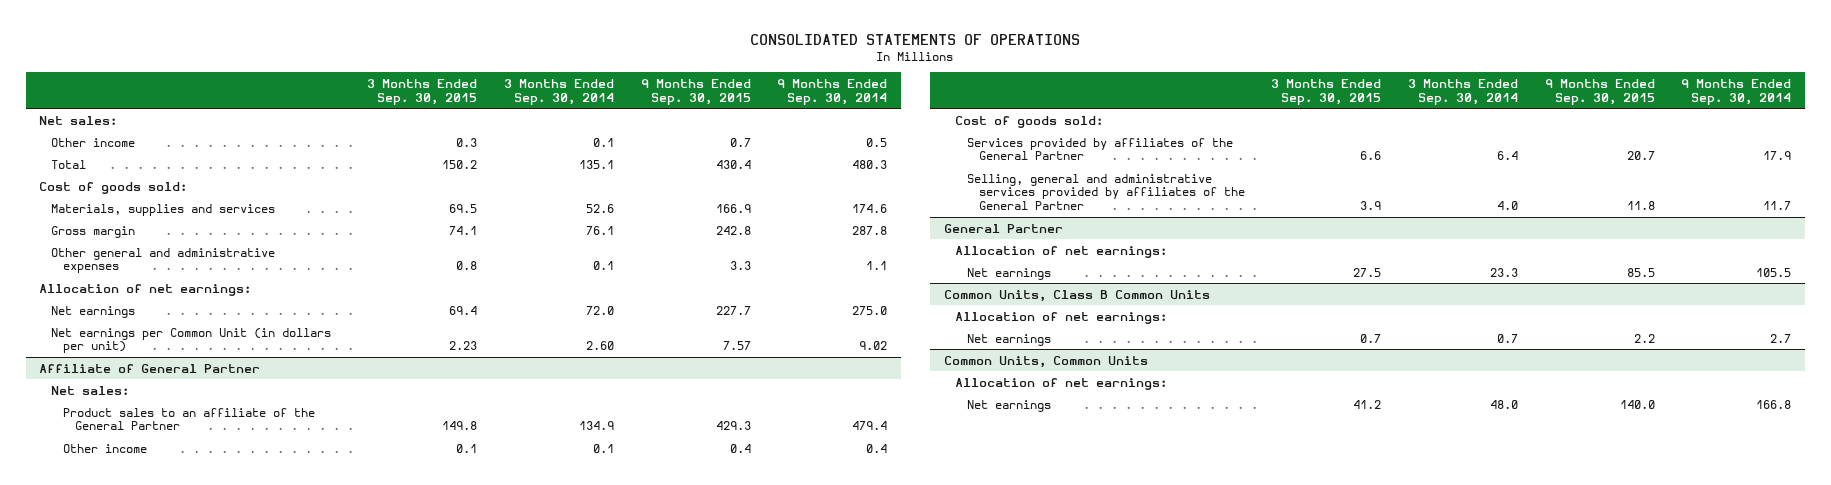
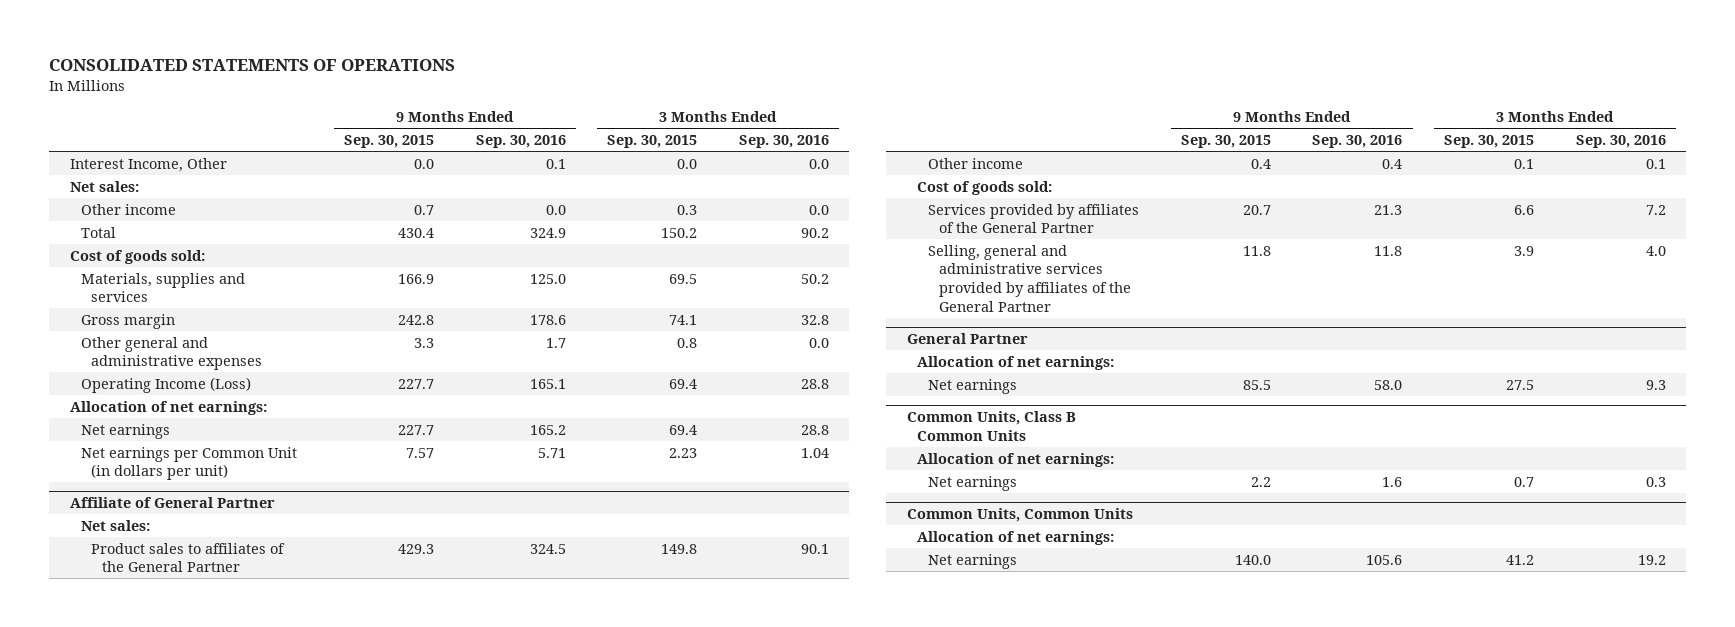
[503,78,614,105] 3 Months Ended Sep. 30, 2014 -> none
[777,78,888,105] 9 Months Ended Sep. 30, 2014 -> none
none -> [475,134,566,148] Sep. 30, 2016
none -> [738,134,829,148] Sep. 30, 2016
none -> [69,157,227,172] Interest Income, Other
none -> [80,376,251,393] Operating Income (Loss)
[62,407,315,431] Product sales to an affiliate of the General Partner -> [91,542,286,573] Product sales to affiliates of the General Partner

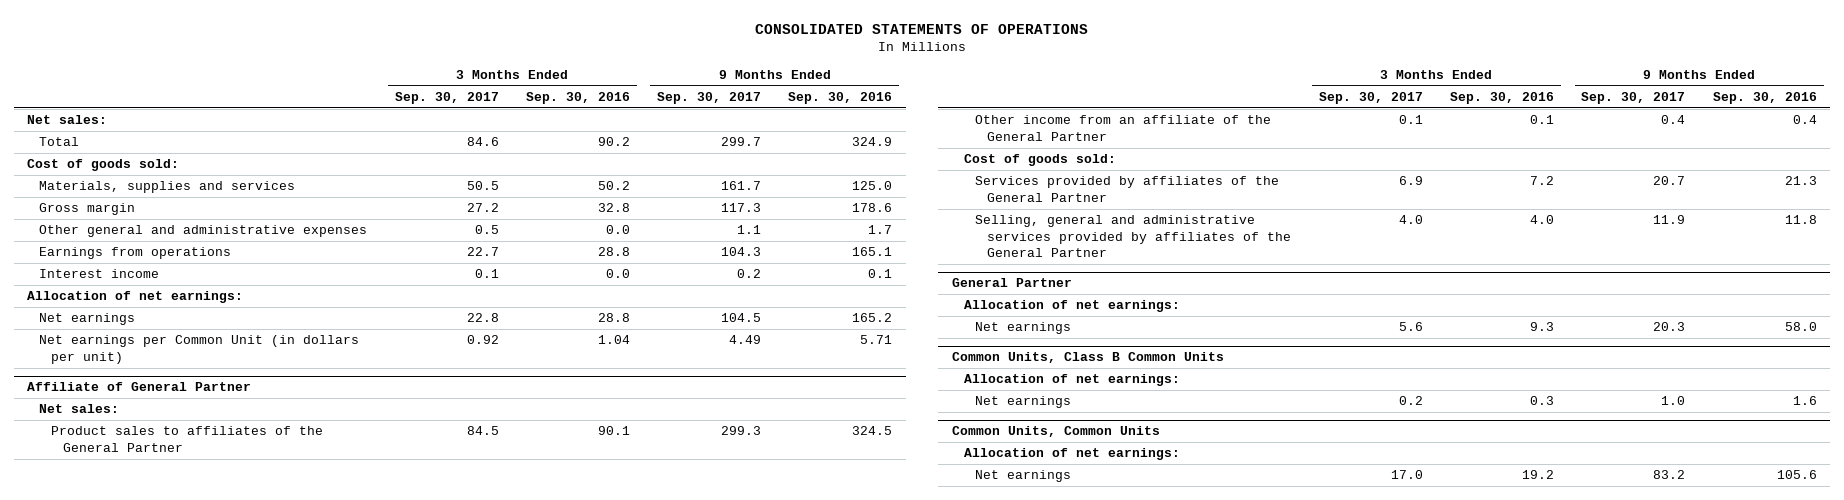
[343,134,434,148] Sep. 30, 2015 -> none
[607,134,698,148] Sep. 30, 2015 -> none
none -> [394,92,499,105] Sep. 30, 2017
none -> [657,92,762,105] Sep. 30, 2017
[69,157,227,172] Interest Income, Other -> none
[80,203,176,215] Other income -> none
[80,376,251,393] Operating Income (Loss) -> [39,247,232,260] Earnings from operations
none -> [39,269,160,279] Interest income
[928,157,1024,169] Other income -> [975,115,1272,141] Other income from an affiliate of the General Partner

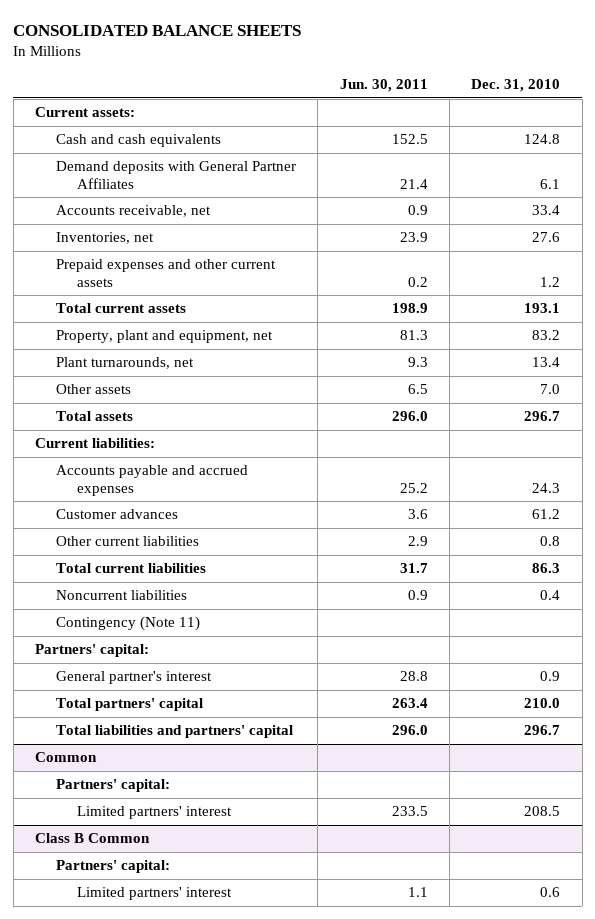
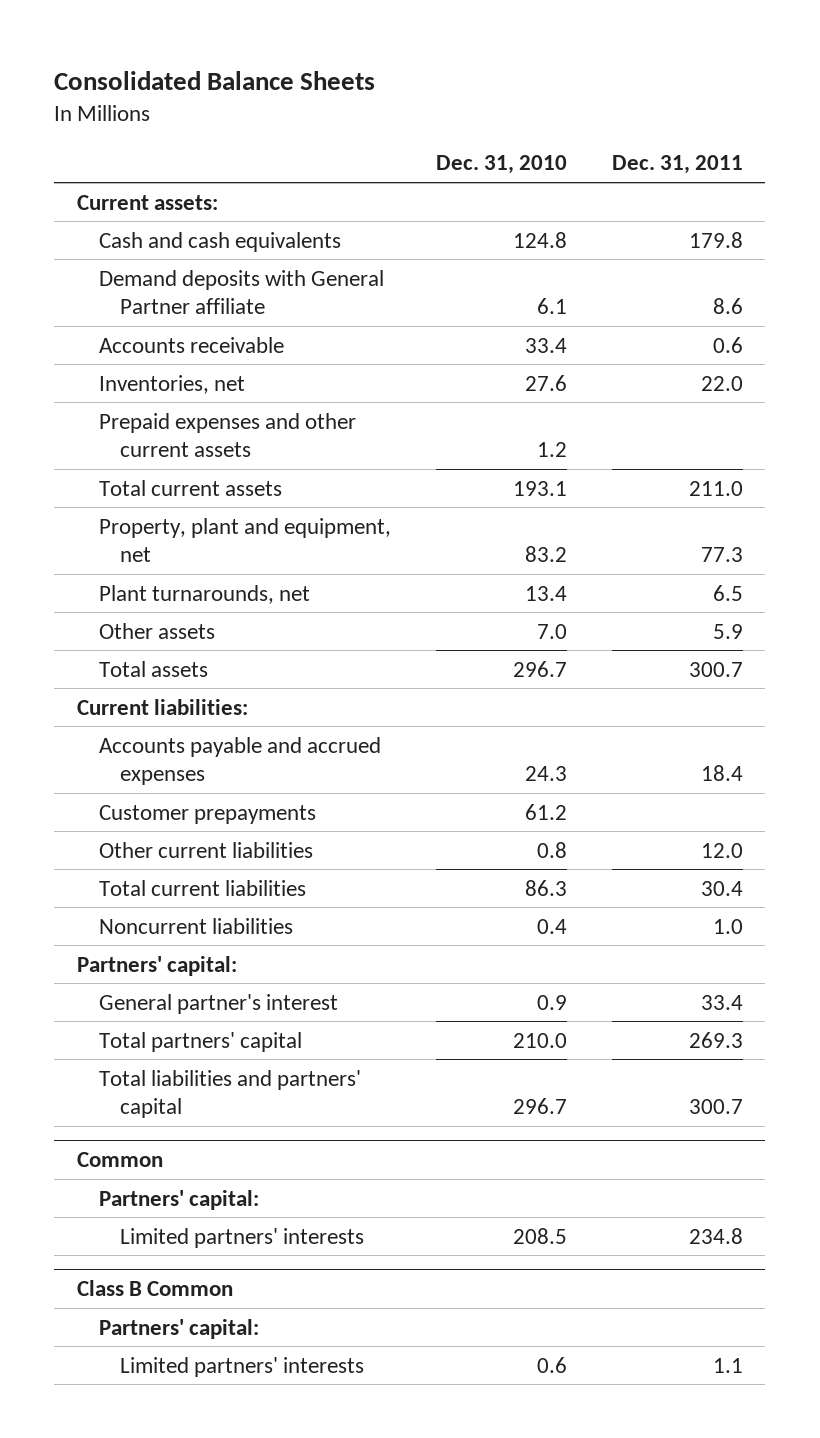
[13,25,302,37] CONSOLIDATED BALANCE SHEETS -> [54,71,376,91] Consolidated Balance Sheets
[339,79,428,93] Jun. 30, 2011 -> none
none -> [611,155,743,175] Dec. 31, 2011
[55,161,296,189] Demand deposits with General Partner Affiliates -> [98,269,384,315] Demand deposits with General Partner affiliate
[55,205,211,218] Accounts receivable, net -> [98,336,284,353] Accounts receivable
[55,509,178,520] Customer advances -> [98,804,316,824] Customer prepayments
[55,616,200,632] Contingency (Note 11) -> none
[76,806,232,820] Limited partners' interest -> [120,1227,365,1248] Limited partners' interests
[76,887,232,901] Limited partners' interest -> [120,1356,365,1377] Limited partners' interests

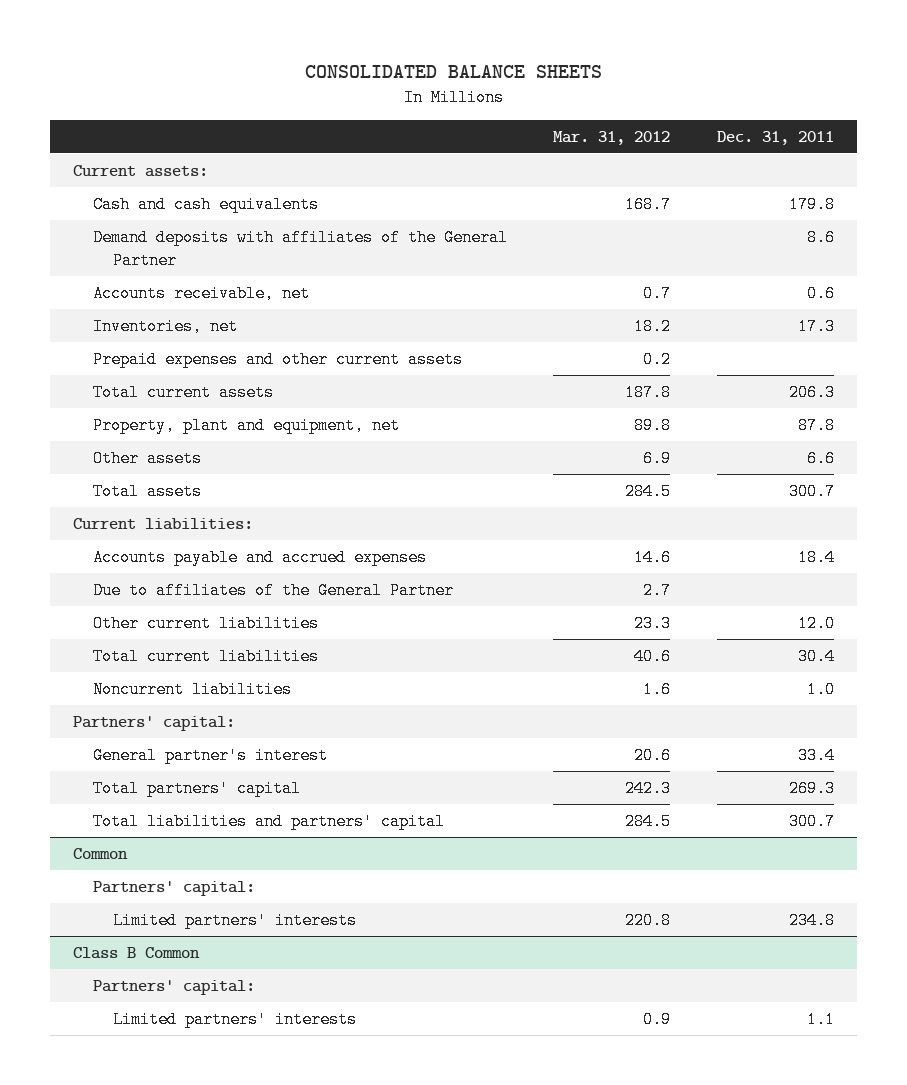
[54,71,376,91] Consolidated Balance Sheets -> [304,64,602,78] CONSOLIDATED BALANCE SHEETS
[435,155,567,175] Dec. 31, 2010 -> none
none -> [553,130,671,145] Mar. 31, 2012
[98,269,384,315] Demand deposits with General Partner affiliate -> [93,228,509,269] Demand deposits with affiliates of the General Partner
[98,336,284,353] Accounts receivable -> [93,284,311,302] Accounts receivable, net
[700,375,743,391] 22.0 -> [797,317,835,335] 17.3
[98,584,310,604] Plant turnarounds, net -> none
[688,480,743,496] 211.0 -> [788,383,835,401] 206.3
[700,547,743,563] 77.3 -> [797,416,835,434] 87.8
[712,623,743,639] 5.9 -> [806,449,835,467] 6.6
[98,804,316,824] Customer prepayments -> none
none -> [93,581,455,599] Due to affiliates of the General Partner

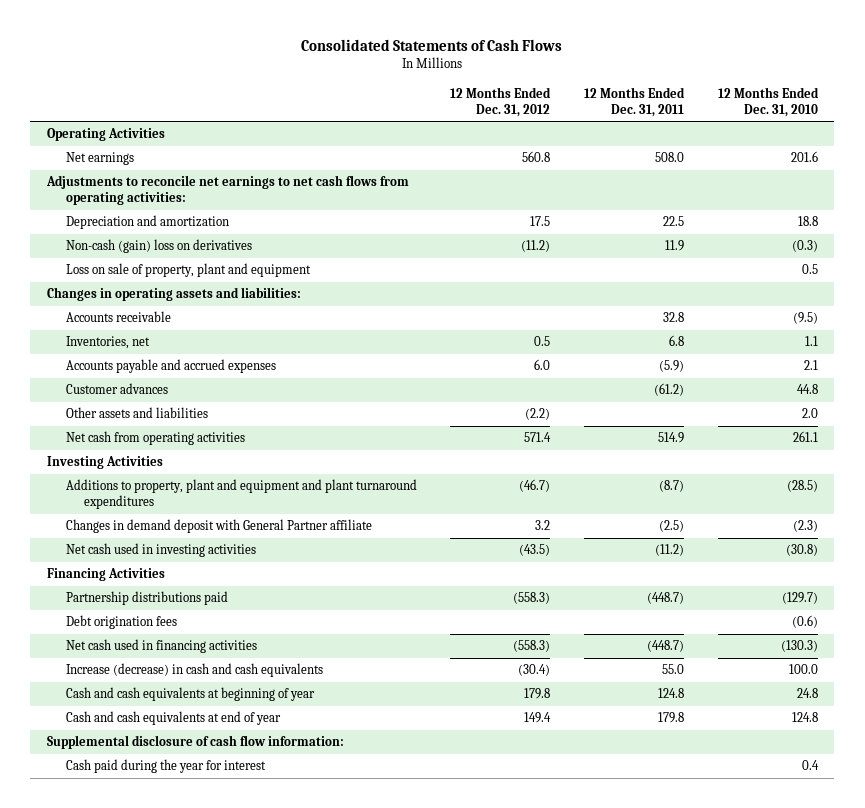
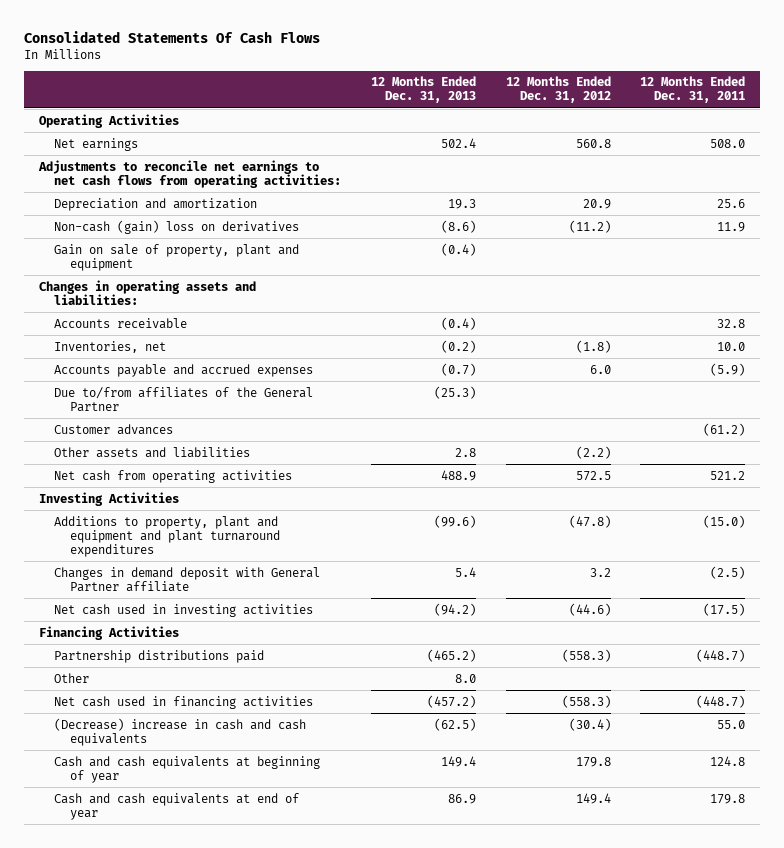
[301,38,563,51] Consolidated Statements of Cash Flows -> [24,30,321,43] Consolidated Statements Of Cash Flows
[717,86,819,117] 12 Months Ended Dec. 31, 2010 -> none
none -> [371,76,477,104] 12 Months Ended Dec. 31, 2013
[530,216,551,227] 17.5 -> [582,198,611,209] 20.9
[662,216,684,227] 22.5 -> [717,198,746,208] 25.6
[65,263,311,278] Loss on sale of property, plant and equipment -> [54,243,300,271] Gain on sale of property, plant and equipment
[534,336,551,347] 0.5 -> [575,339,611,353] (1.8)
[668,335,684,347] 6.8 -> [717,341,746,351] 10.0
none -> [54,386,314,412] Due to/from affiliates of the General Partner
[524,432,552,443] 571.4 -> [575,470,611,481] 572.5
[657,432,684,444] 514.9 -> [710,470,746,480] 521.2
[519,479,551,493] (46.7) -> [568,514,611,528] (47.8)
[658,480,684,493] (8.7) -> [703,514,746,528] (15.0)
[519,544,551,557] (43.5) -> [568,602,611,616] (44.6)
[654,544,684,557] (11.2) -> [703,602,746,616] (17.5)
[65,615,177,630] Debt origination fees -> none
none -> [54,672,90,683] Other
[65,663,323,678] Increase (decrease) in cash and cash equivalents -> [54,717,307,746] (Decrease) increase in cash and cash equivalents
[46,735,344,750] Supplemental disclosure of cash flow information: -> none
[65,759,266,774] Cash paid during the year for interest -> none

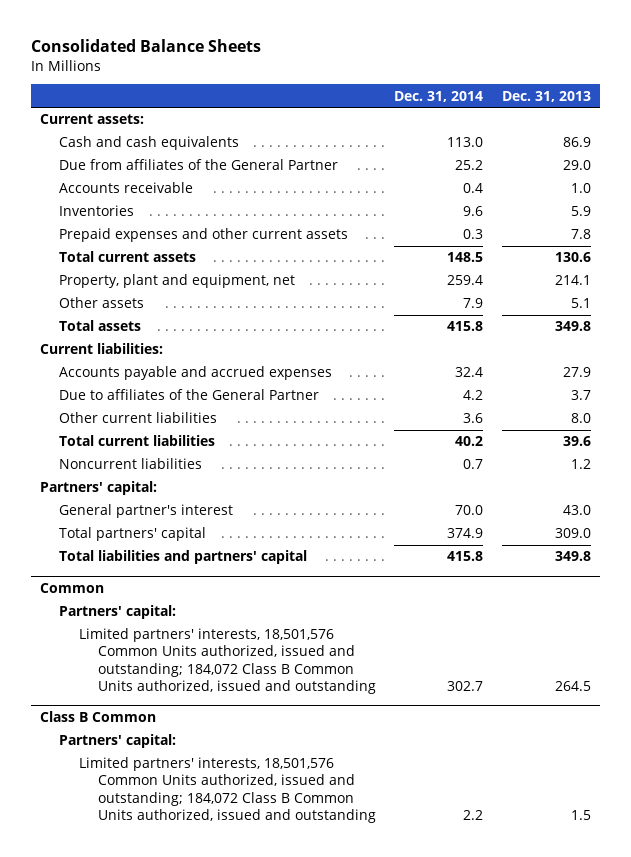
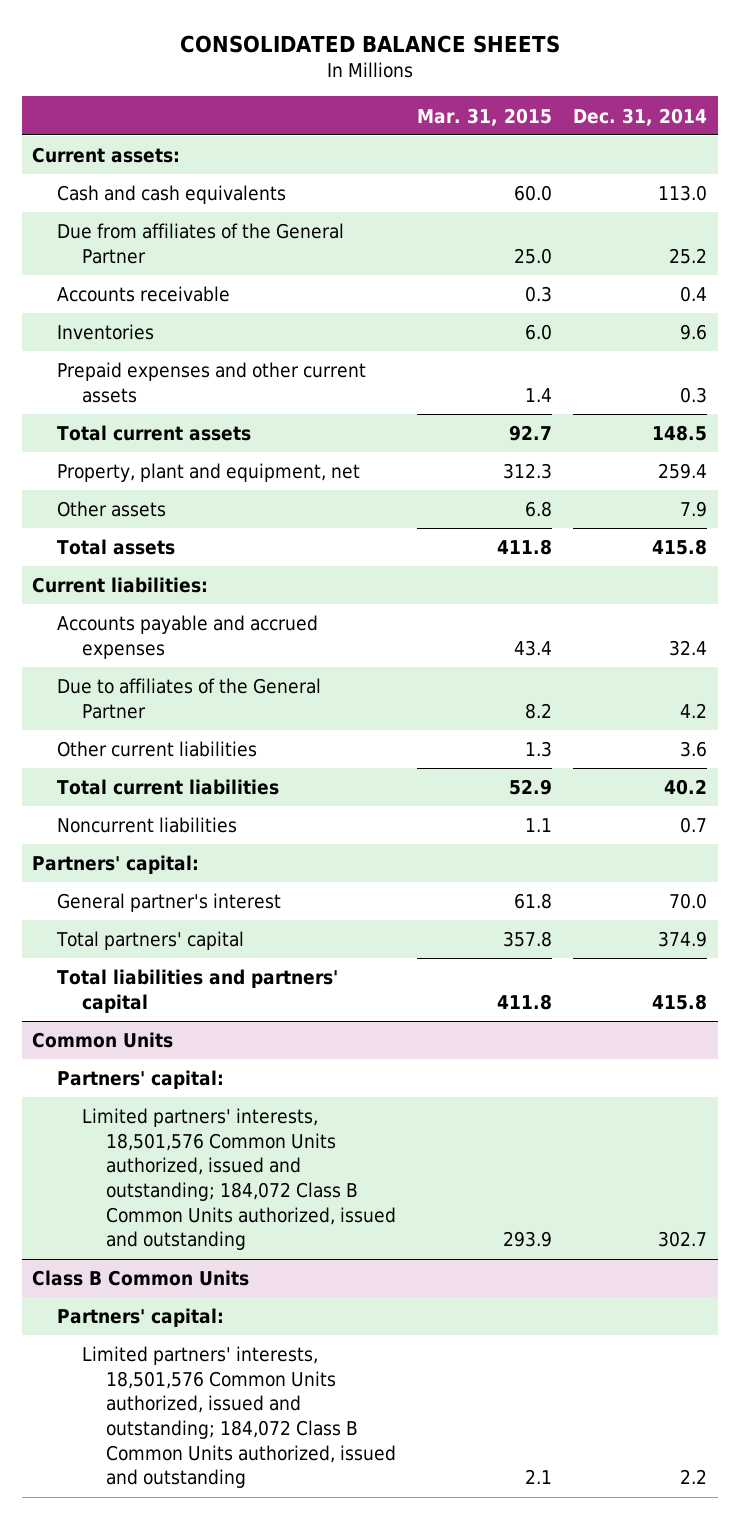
[31,39,262,53] Consolidated Balance Sheets -> [179,34,560,53] CONSOLIDATED BALANCE SHEETS
[501,90,591,102] Dec. 31, 2013 -> none
none -> [417,107,553,126] Mar. 31, 2015
[40,582,105,593] Common -> [32,1032,174,1049] Common Units
[40,710,157,722] Class B Common -> [32,1270,250,1287] Class B Common Units

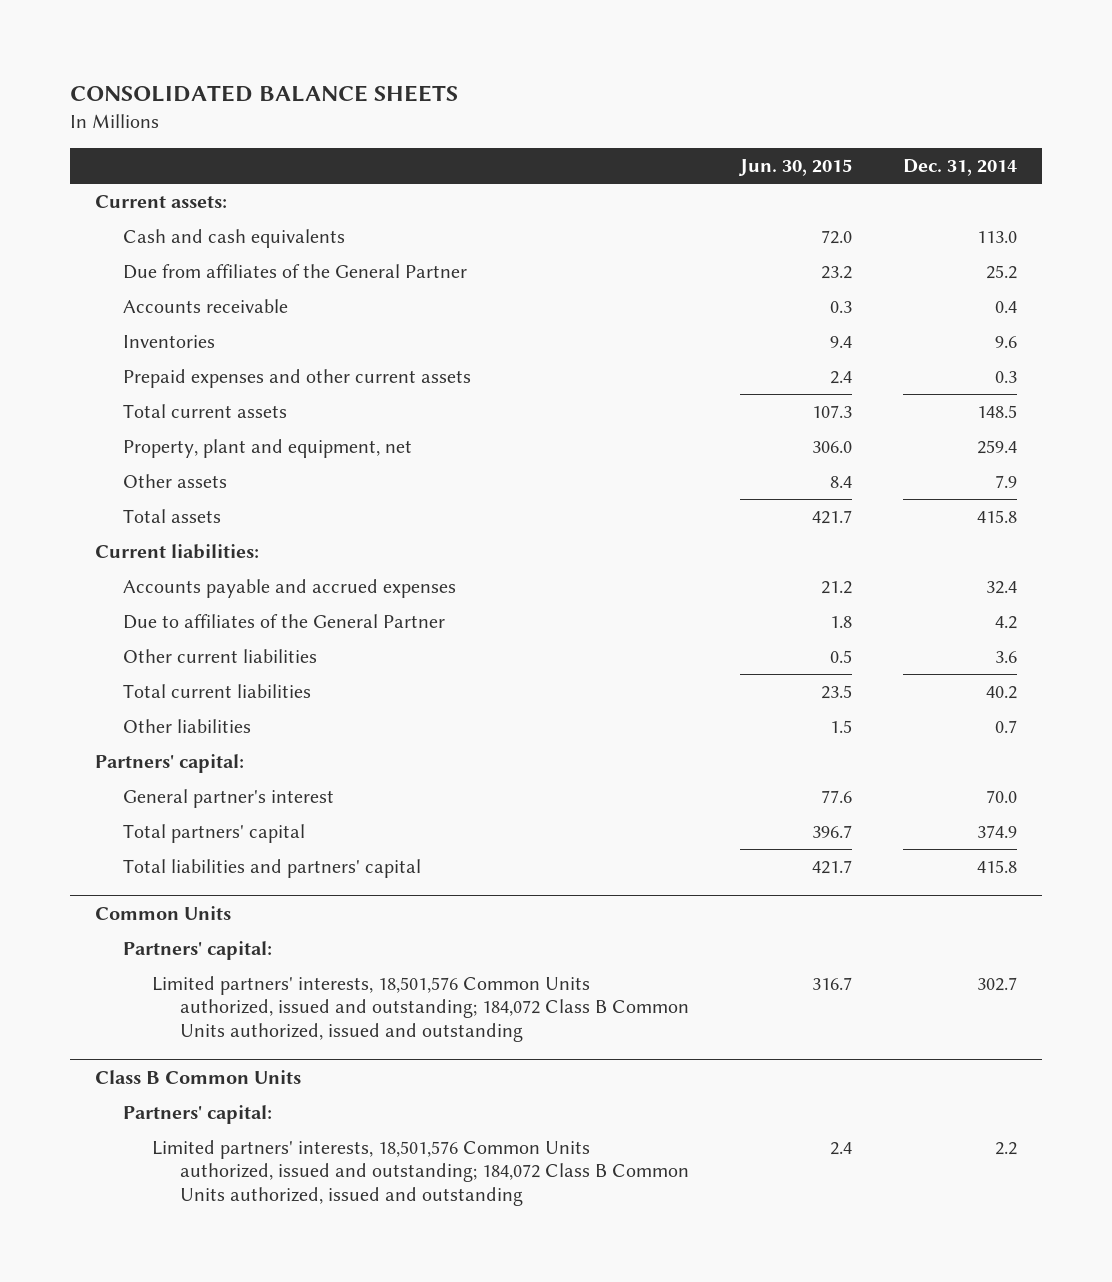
[417,107,553,126] Mar. 31, 2015 -> none
none -> [737,159,852,177] Jun. 30, 2015
[57,817,238,834] Noncurrent liabilities -> [123,719,252,734] Other liabilities

